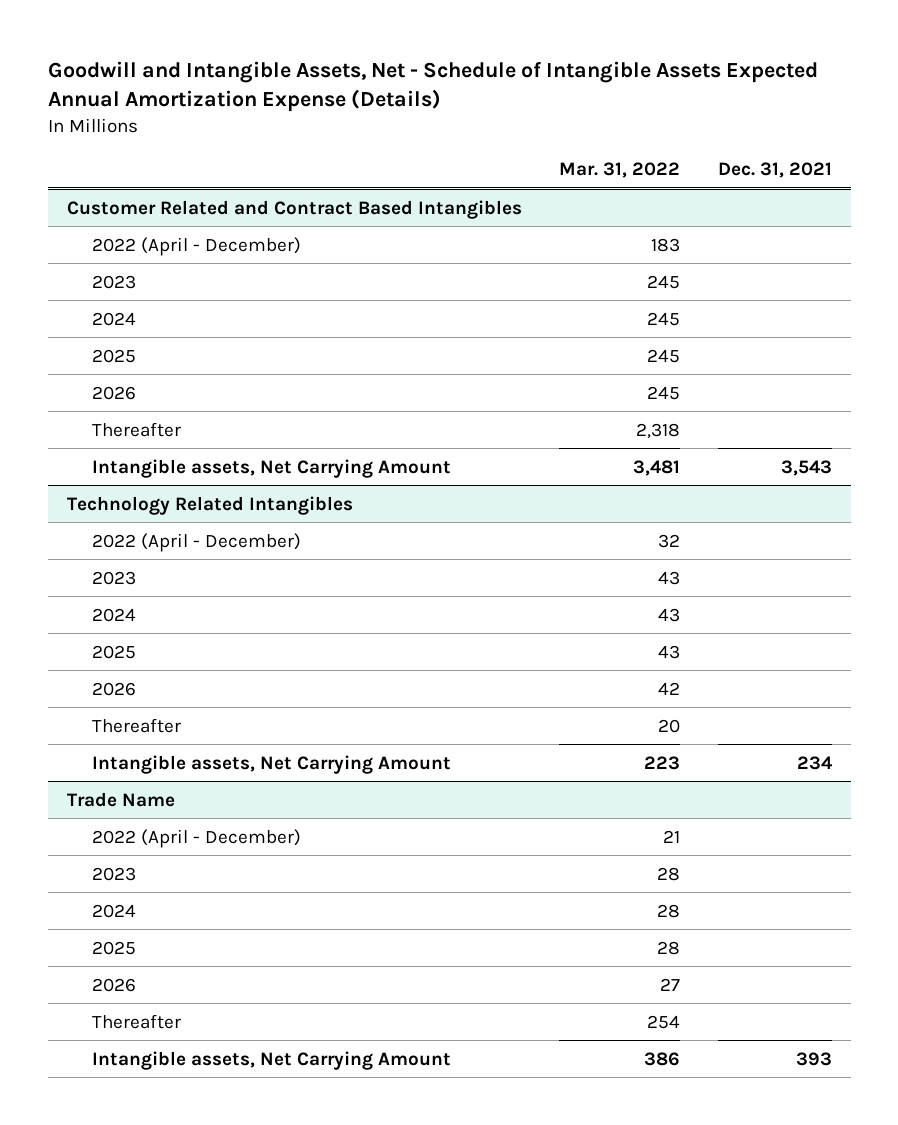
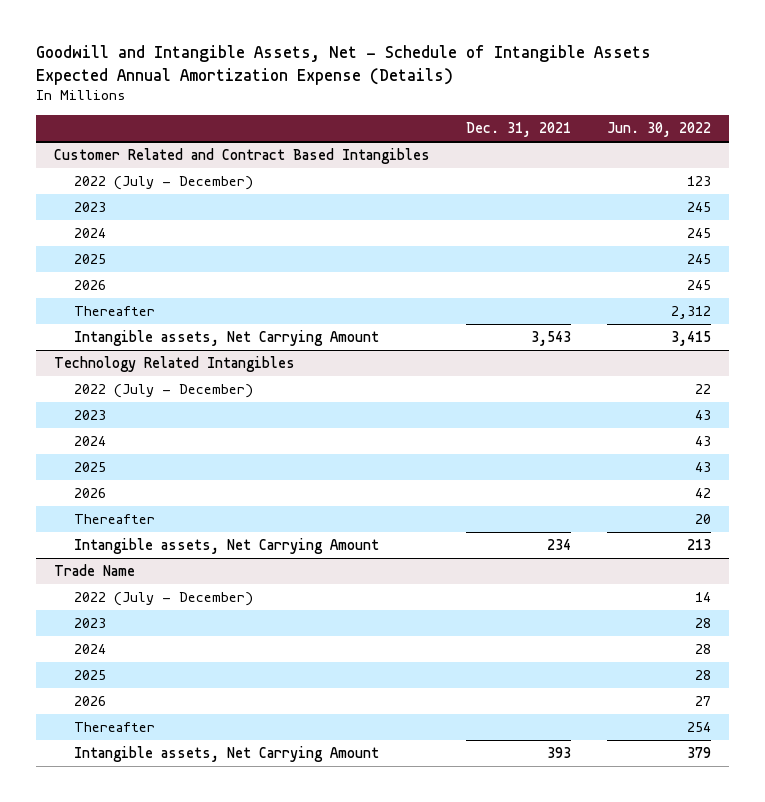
[559,161,681,178] Mar. 31, 2022 -> none
none -> [607,121,712,137] Jun. 30, 2022
[92,236,302,256] 2022 (April - December) -> [74,176,254,191] 2022 (July - December)
[92,532,302,552] 2022 (April - December) -> [74,384,254,399] 2022 (July - December)
[92,828,302,848] 2022 (April - December) -> [74,592,254,607] 2022 (July - December)

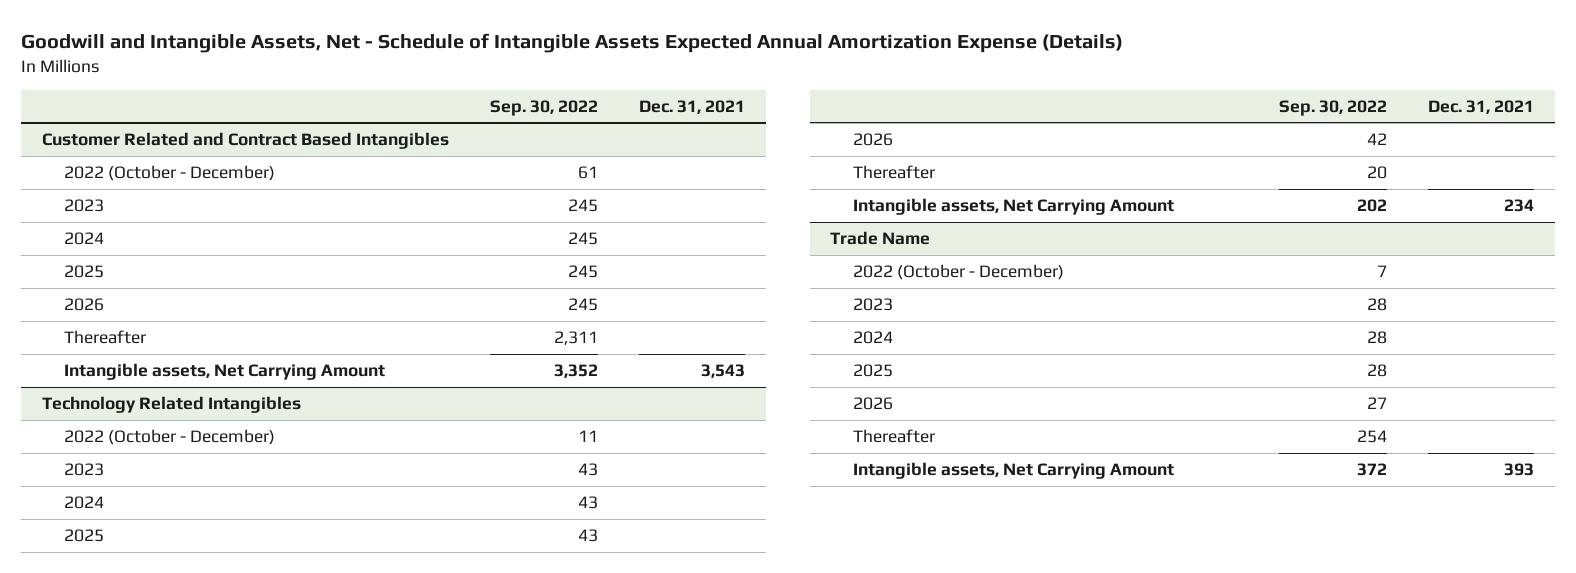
[607,121,712,137] Jun. 30, 2022 -> none
none -> [489,99,598,116] Sep. 30, 2022
[74,176,254,191] 2022 (July - December) -> [64,165,276,182] 2022 (October - December)
[74,384,254,399] 2022 (July - December) -> [64,429,276,446] 2022 (October - December)
[74,592,254,607] 2022 (July - December) -> [852,264,1064,281] 2022 (October - December)

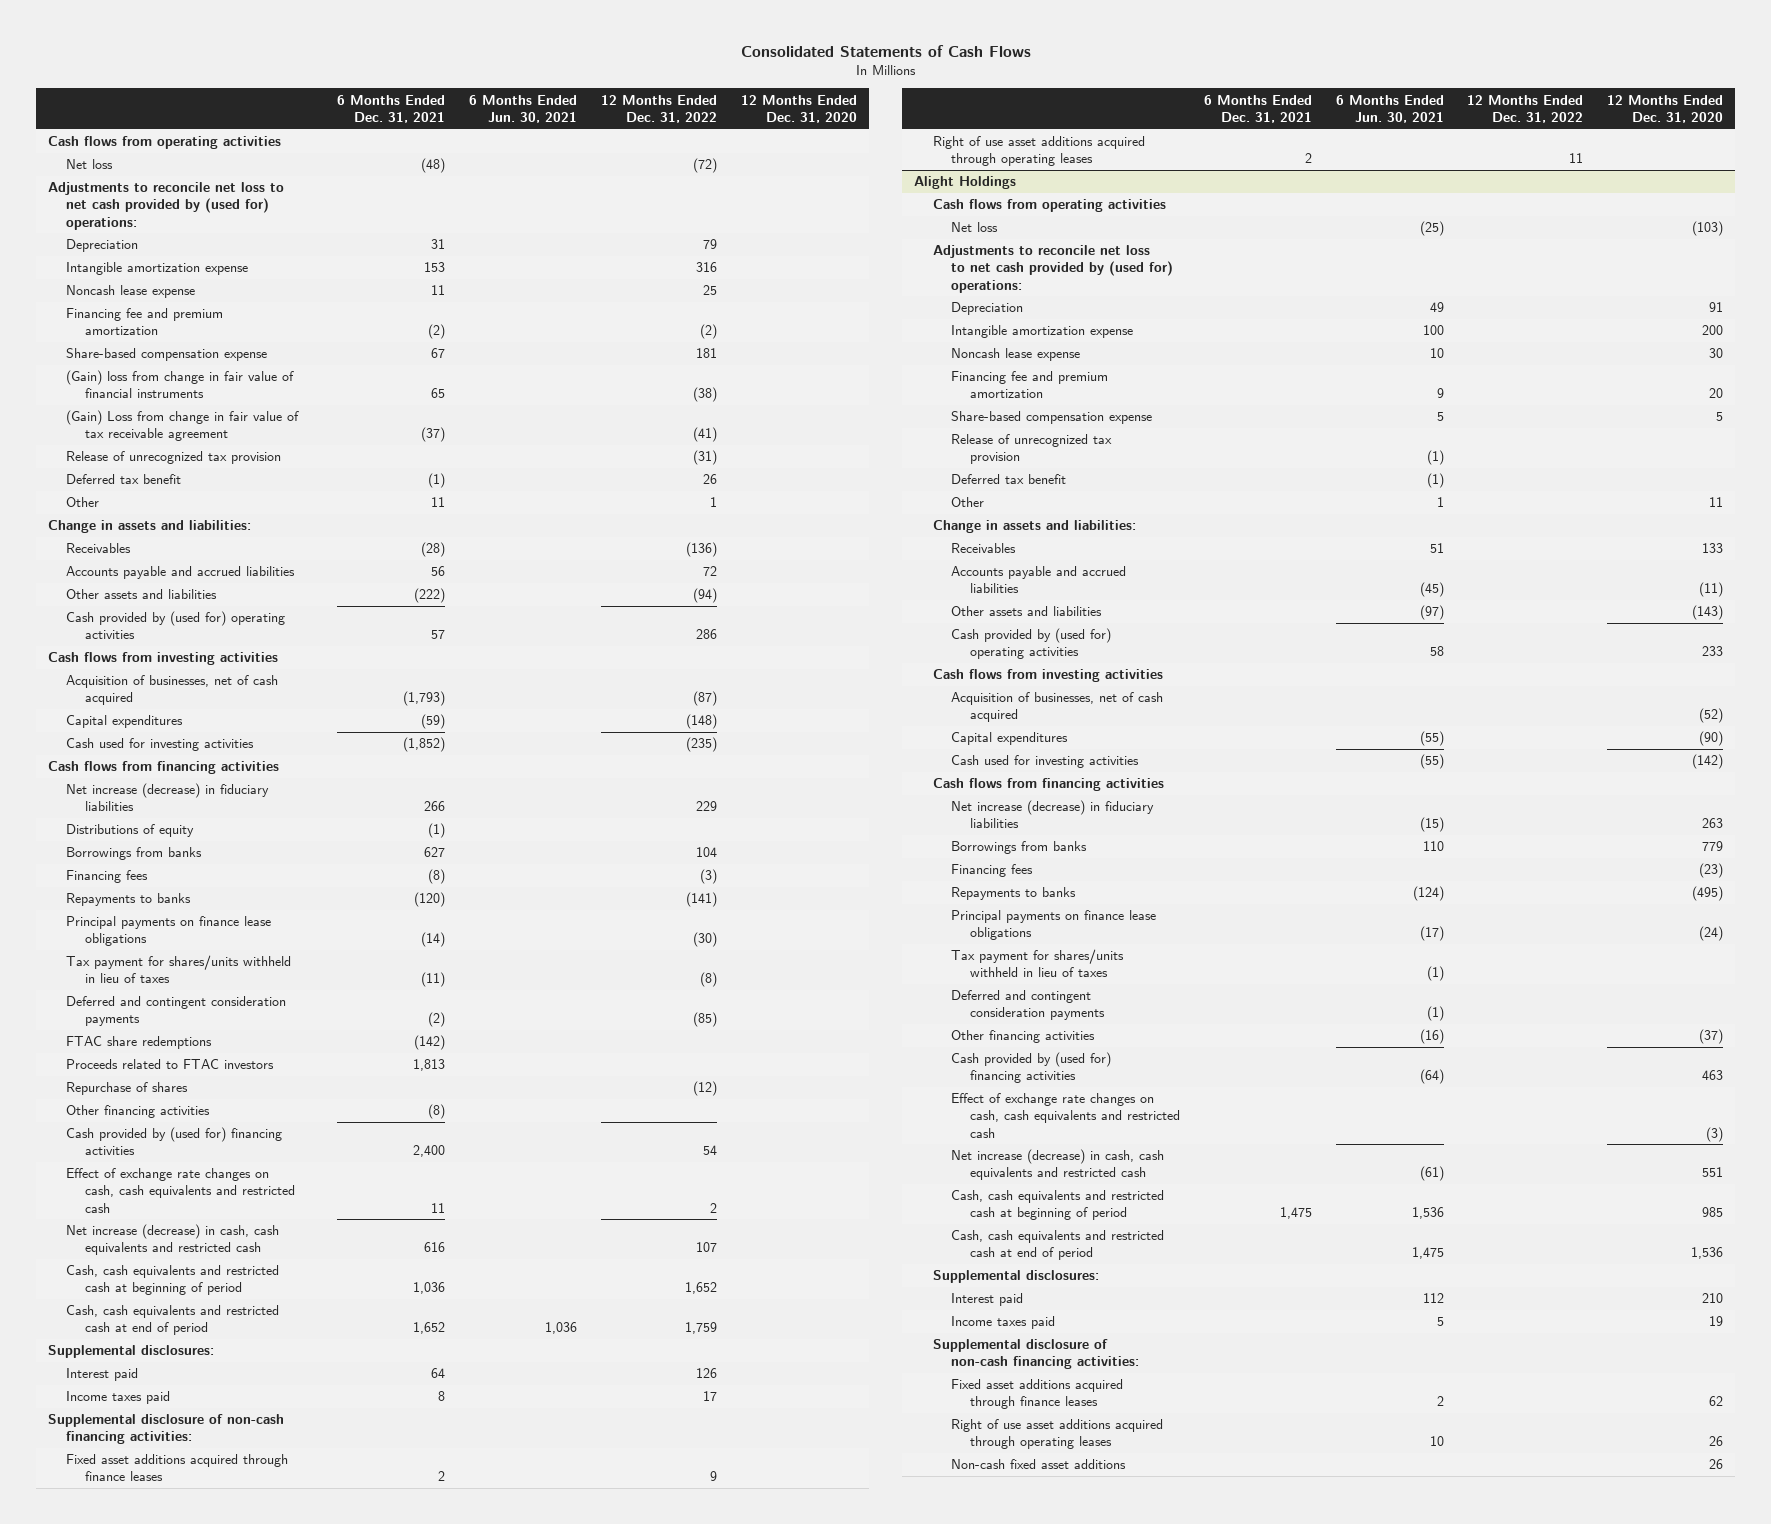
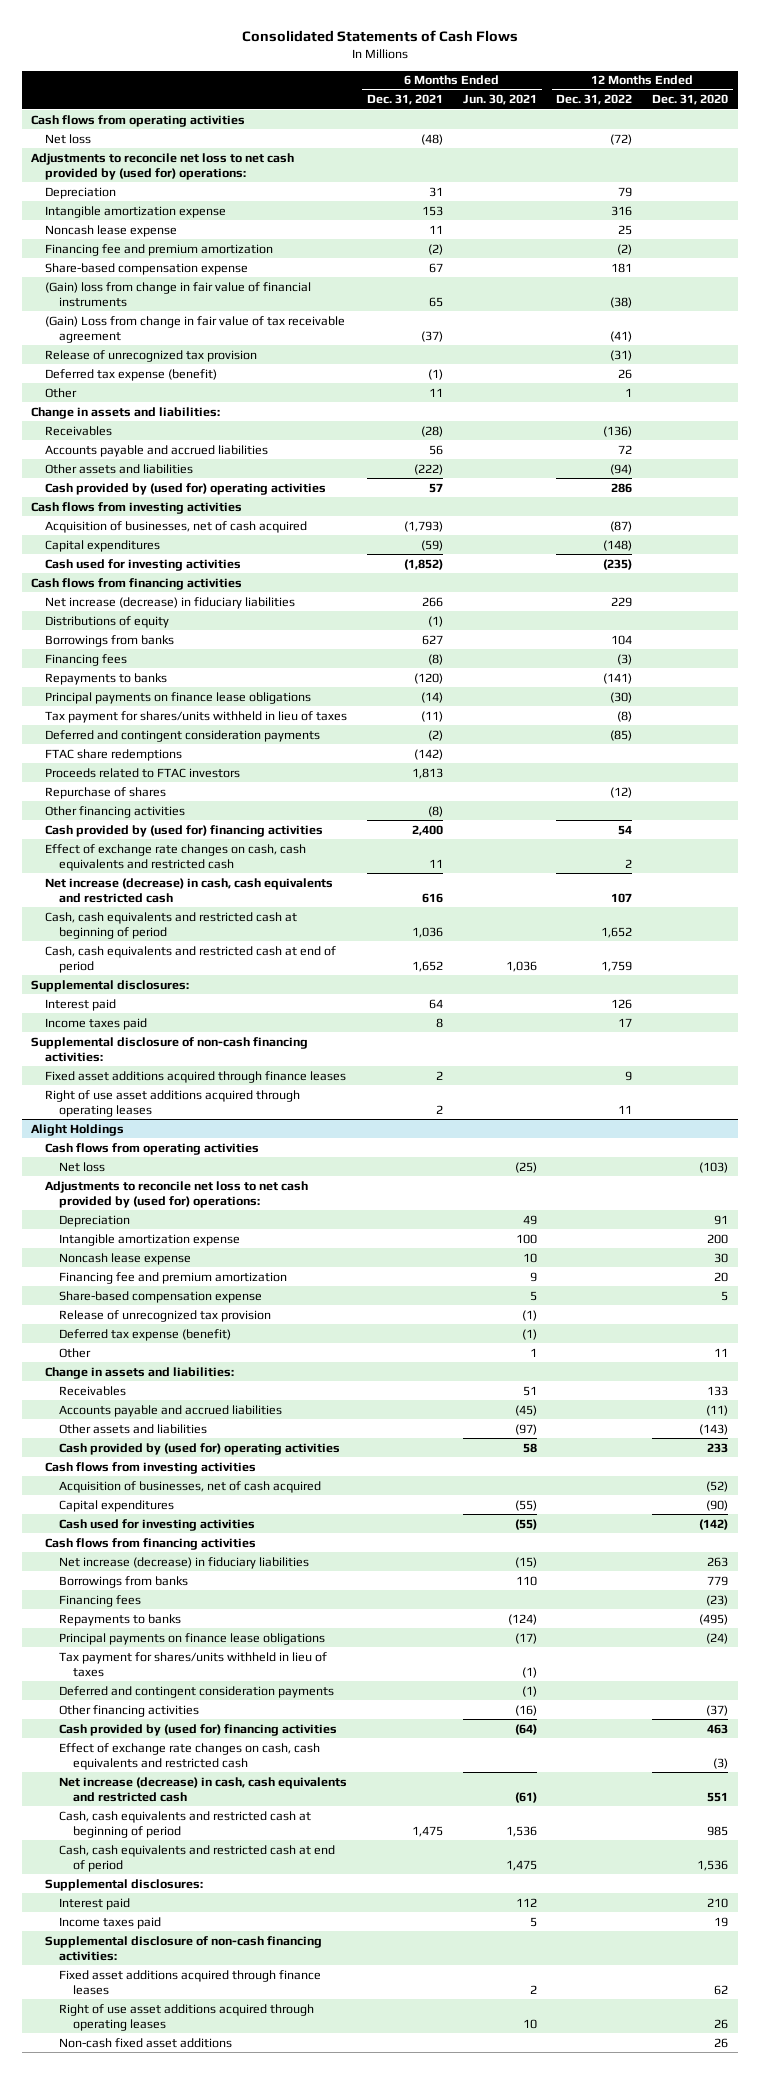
[66,474,182,485] Deferred tax benefit -> [45,368,218,381] Deferred tax expense (benefit)
[951,474,1067,485] Deferred tax benefit -> [59,1328,232,1341] Deferred tax expense (benefit)

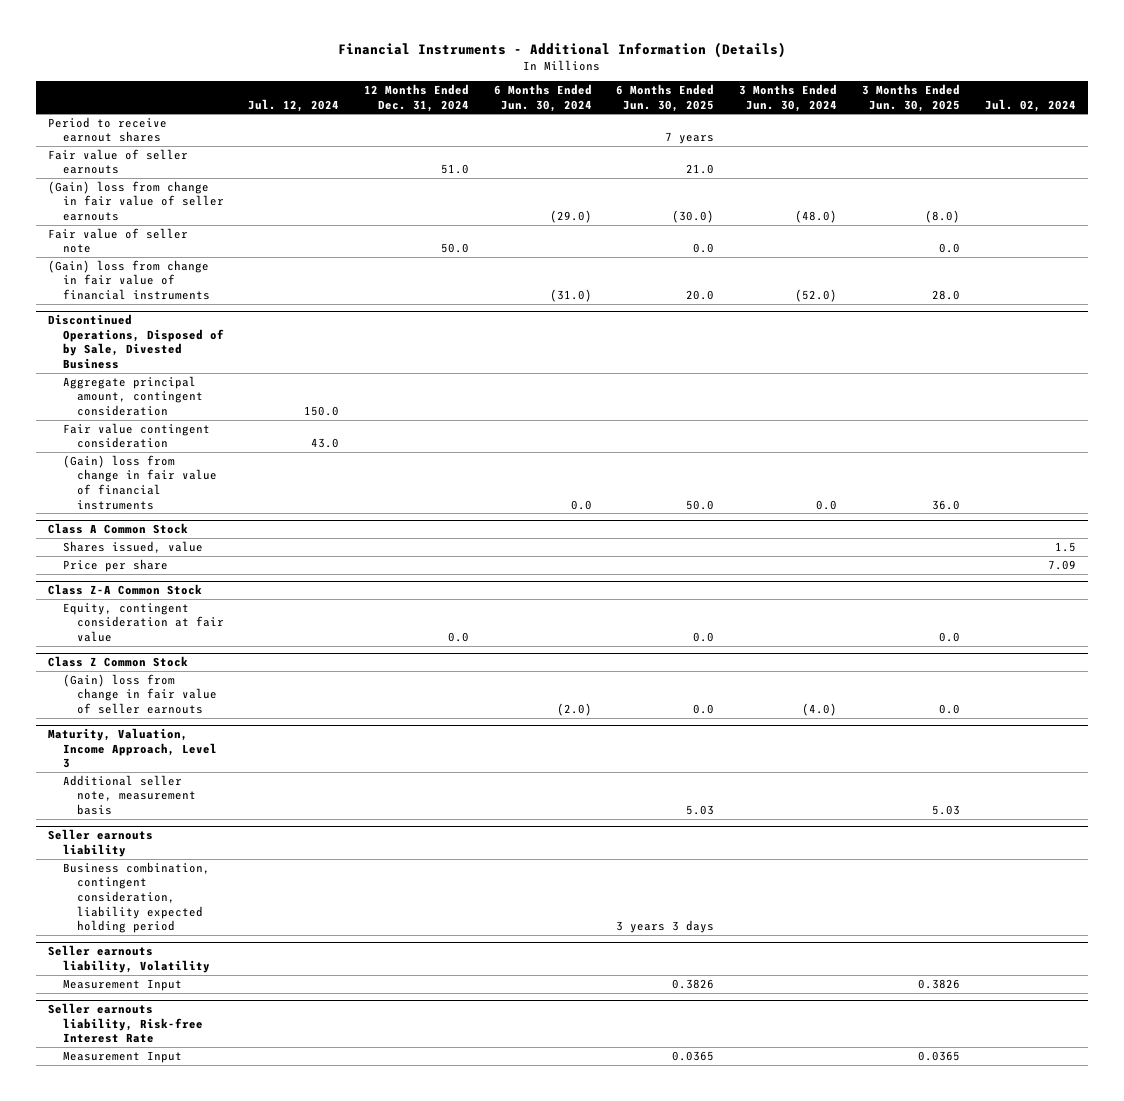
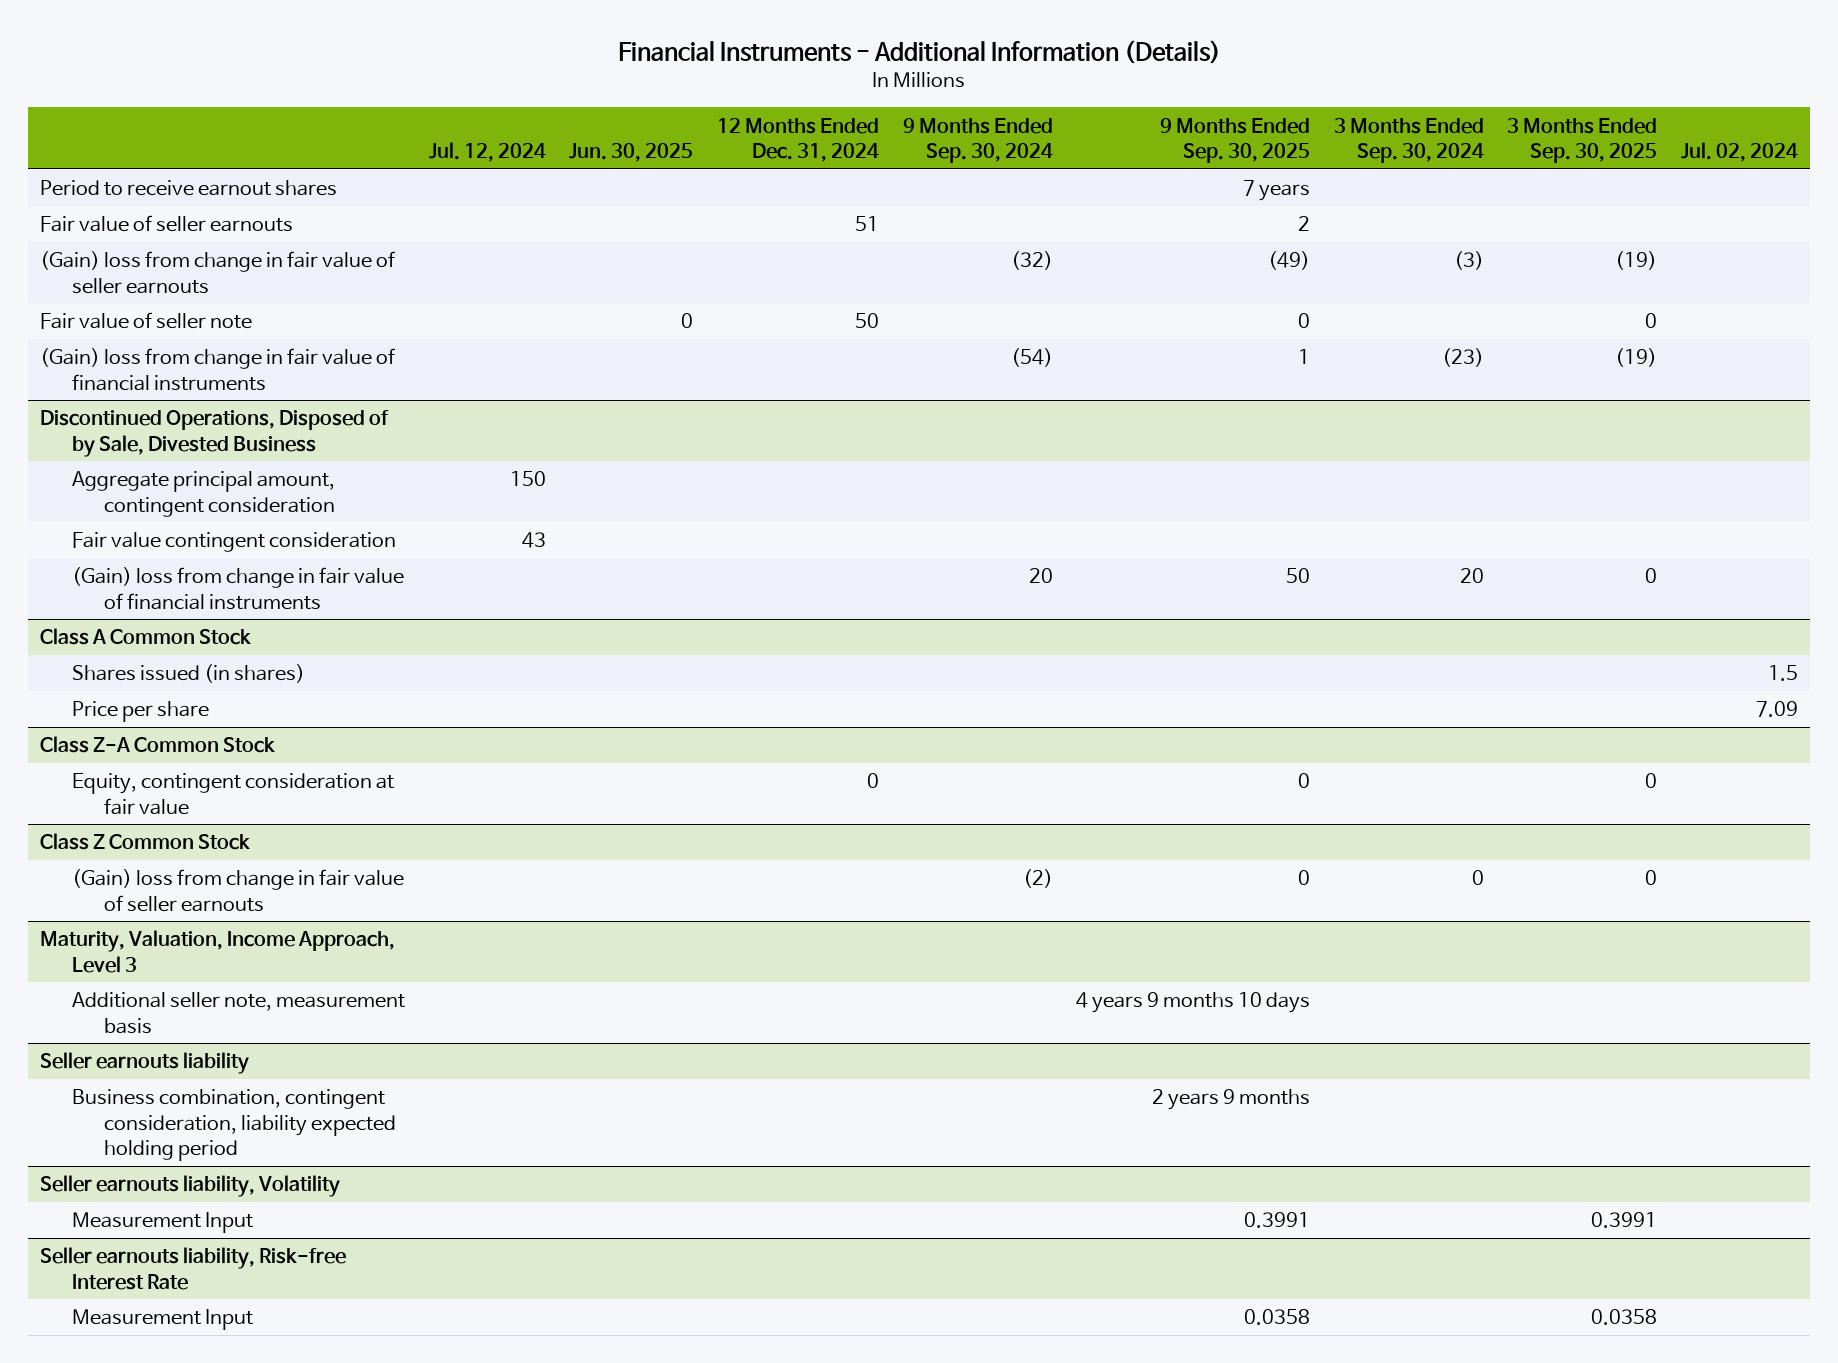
[493,84,592,112] 6 Months Ended Jun. 30, 2024 -> none
[616,84,715,112] 6 Months Ended Jun. 30, 2025 -> none
[739,84,838,112] 3 Months Ended Jun. 30, 2024 -> none
[861,84,960,112] 3 Months Ended Jun. 30, 2025 -> none
none -> [569,142,694,162] Jun. 30, 2025
none -> [902,117,1053,163] 9 Months Ended Sep. 30, 2024
none -> [1160,117,1311,163] 9 Months Ended Sep. 30, 2025
none -> [1333,117,1484,163] 3 Months Ended Sep. 30, 2024
none -> [1507,117,1658,163] 3 Months Ended Sep. 30, 2025
[441,164,470,175] 51.0 -> [855,216,880,232] 51
[441,243,470,254] 50.0 -> [855,313,880,329] 50
[304,406,340,417] 150.0 -> [509,471,546,487] 150
[311,438,340,449] 43.0 -> [521,532,546,549] 43
[62,540,203,553] Shares issued, value -> [72,664,306,684] Shares issued (in shares)
[448,632,470,643] 0.0 -> [867,773,880,789] 0

